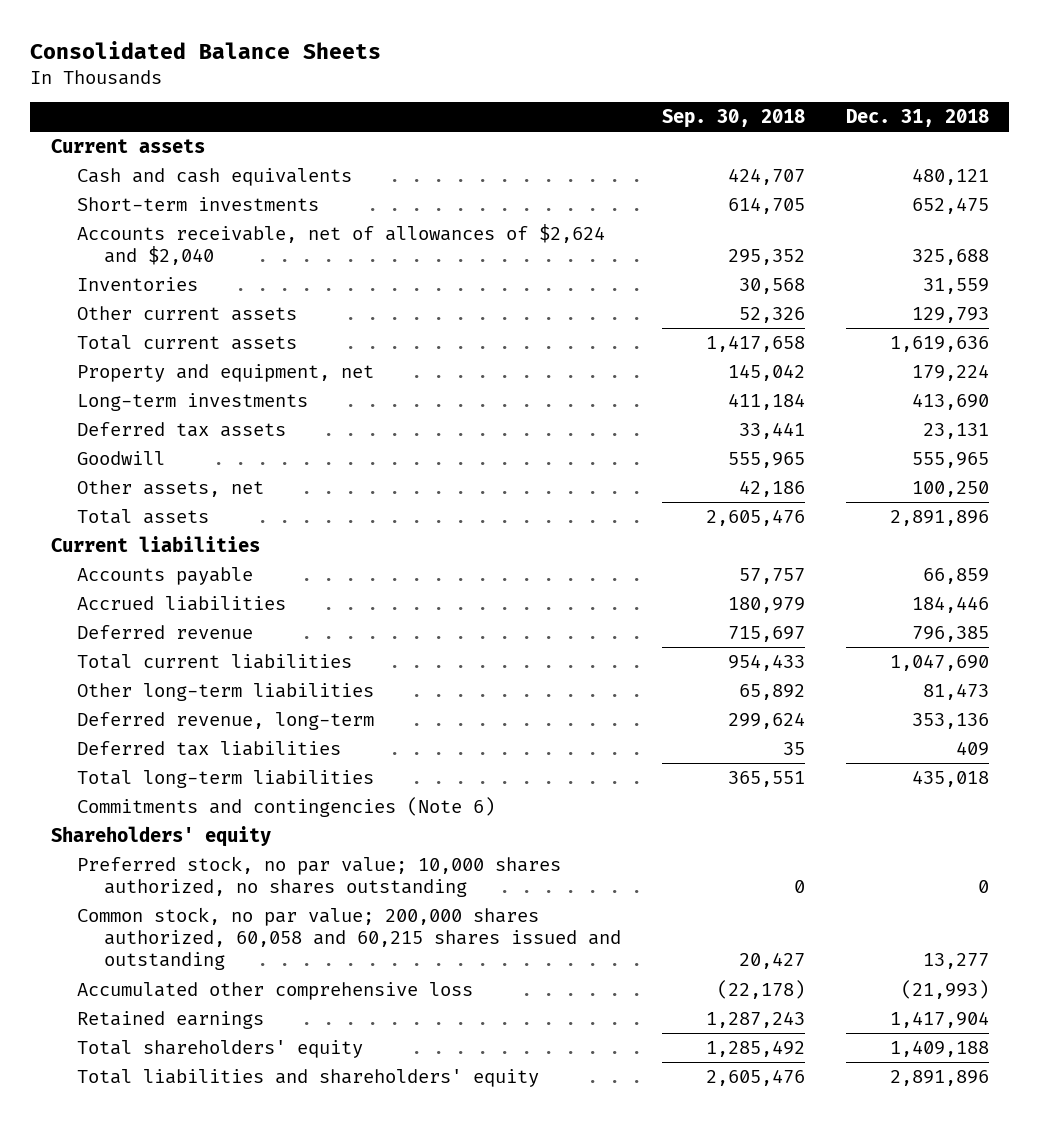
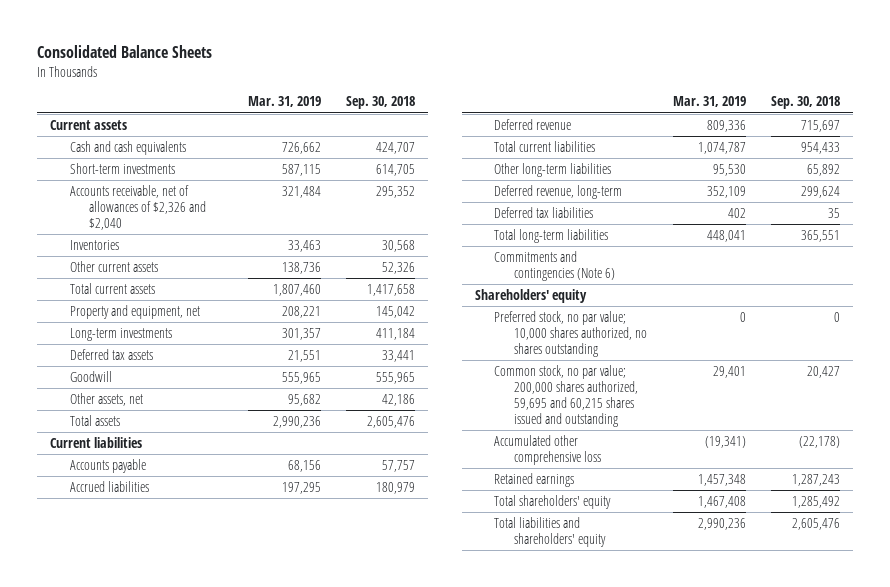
[845,109,989,128] Dec. 31, 2018 -> none
none -> [247,96,321,108] Mar. 31, 2019
[77,223,606,266] Accounts receivable, net of allowances of $2,624 and $2,040 -> [69,184,207,230] Accounts receivable, net of allowances of $2,326 and $2,040
[77,906,622,971] Common stock, no par value; 200,000 shares authorized, 60,058 and 60,215 shares issued and outstanding -> [494,364,639,427] Common stock, no par value; 200,000 shares authorized, 59,695 and 60,215 shares issued and outstanding

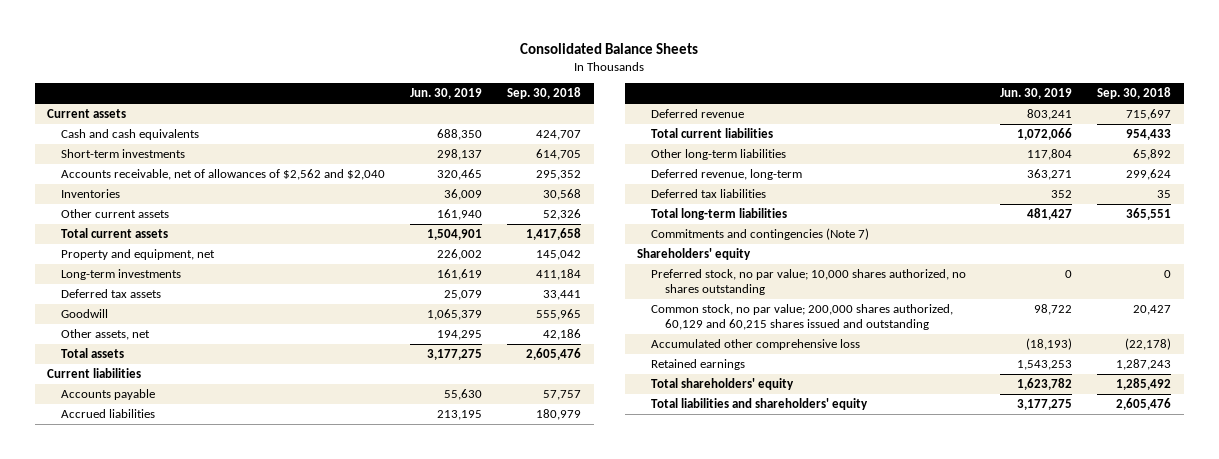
[247,96,321,108] Mar. 31, 2019 -> none
none -> [410,88,483,100] Jun. 30, 2019
[69,184,207,230] Accounts receivable, net of allowances of $2,326 and $2,040 -> [61,168,386,180] Accounts receivable, net of allowances of $2,562 and $2,040
[494,250,616,281] Commitments and contingencies (Note 6) -> [651,227,870,240] Commitments and contingencies (Note 7)
[494,364,639,427] Common stock, no par value; 200,000 shares authorized, 59,695 and 60,215 shares issued and outstanding -> [651,303,954,331] Common stock, no par value; 200,000 shares authorized, 60,129 and 60,215 shares issued and outstanding

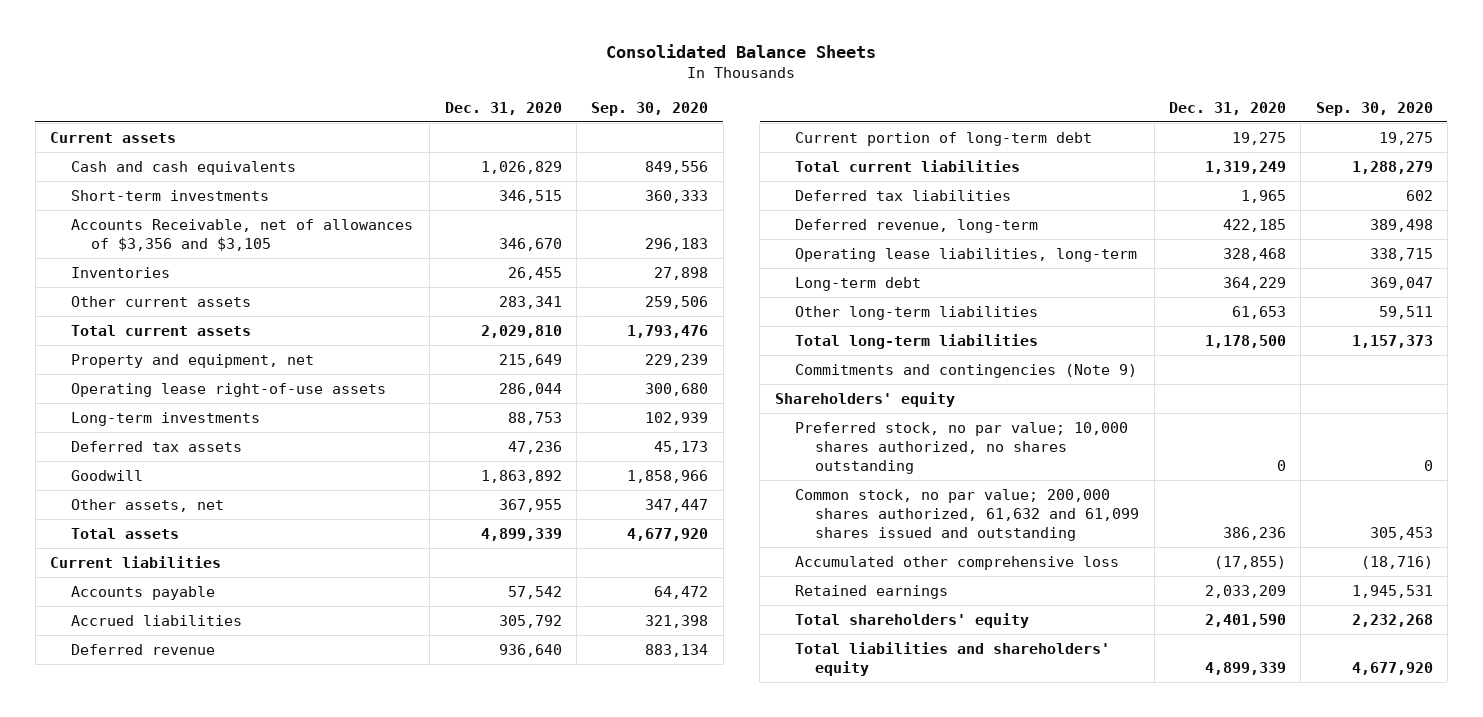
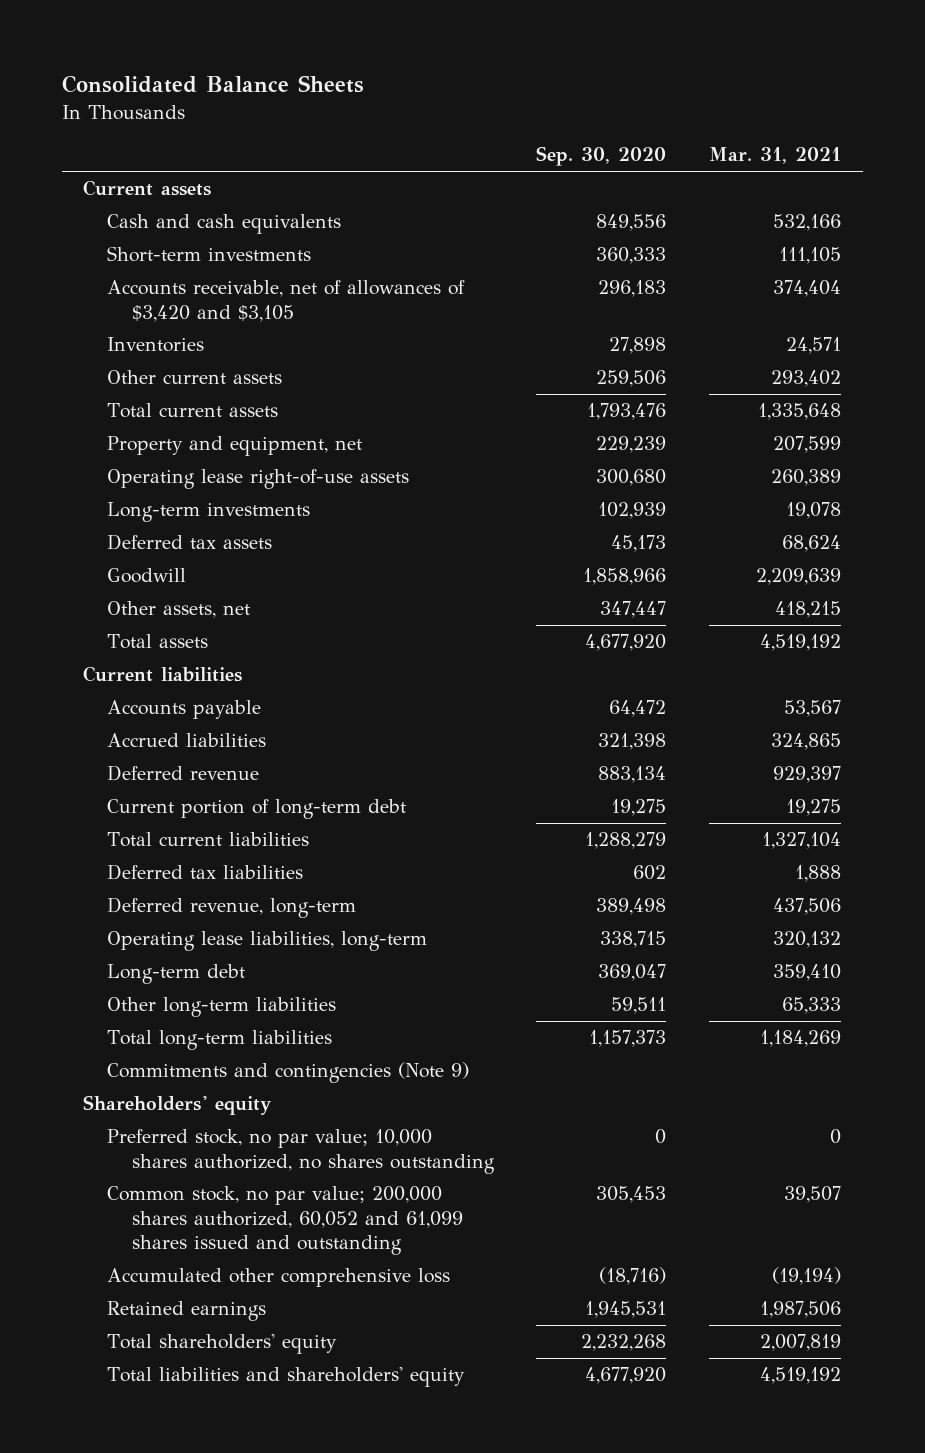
[444,101,562,115] Dec. 31, 2020 -> none
none -> [709,147,842,165] Mar. 31, 2021
[70,218,413,252] Accounts Receivable, net of allowances of $3,356 and $3,105 -> [107,280,466,322] Accounts receivable, net of allowances of $3,420 and $3,105
[795,488,1140,542] Common stock, no par value; 200,000 shares authorized, 61,632 and 61,099 shares issued and outstanding -> [107,1186,463,1255] Common stock, no par value; 200,000 shares authorized, 60,052 and 61,099 shares issued and outstanding

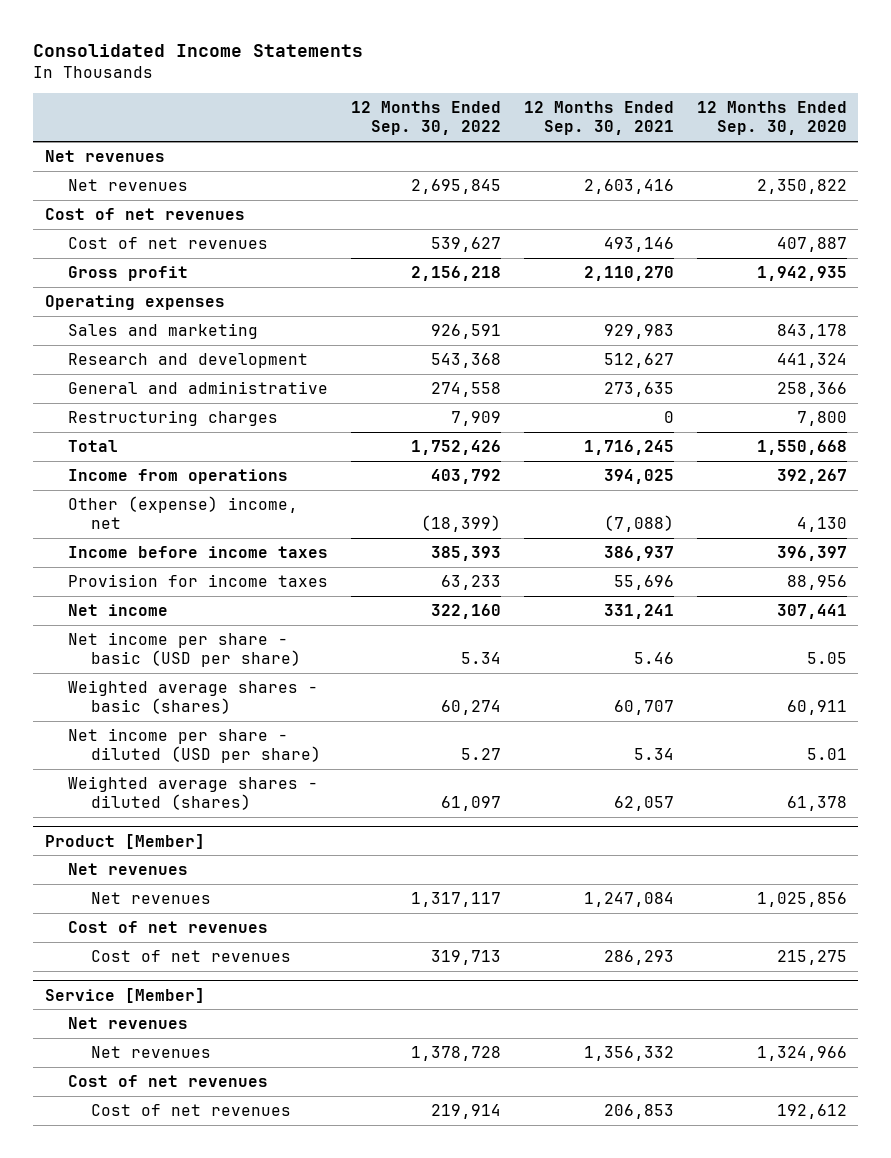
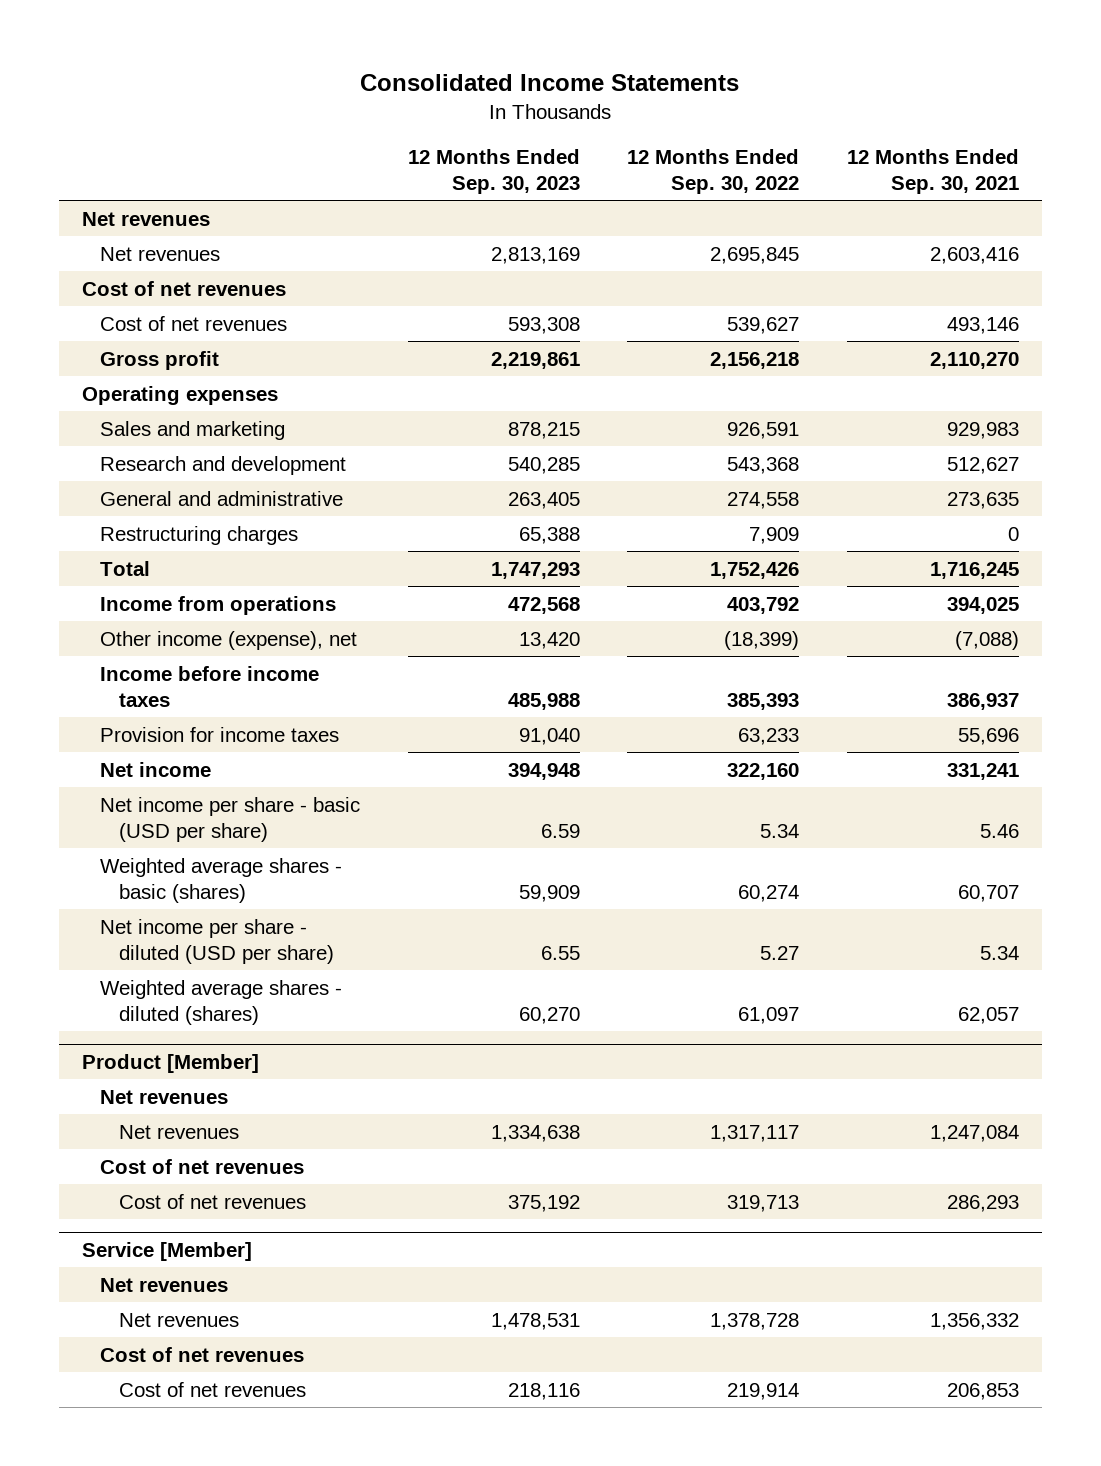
[696,101,847,136] 12 Months Ended Sep. 30, 2020 -> none
none -> [407,148,580,195] 12 Months Ended Sep. 30, 2023
[67,496,298,530] Other (expense) income, net -> [100,630,358,650] Other income (expense), net

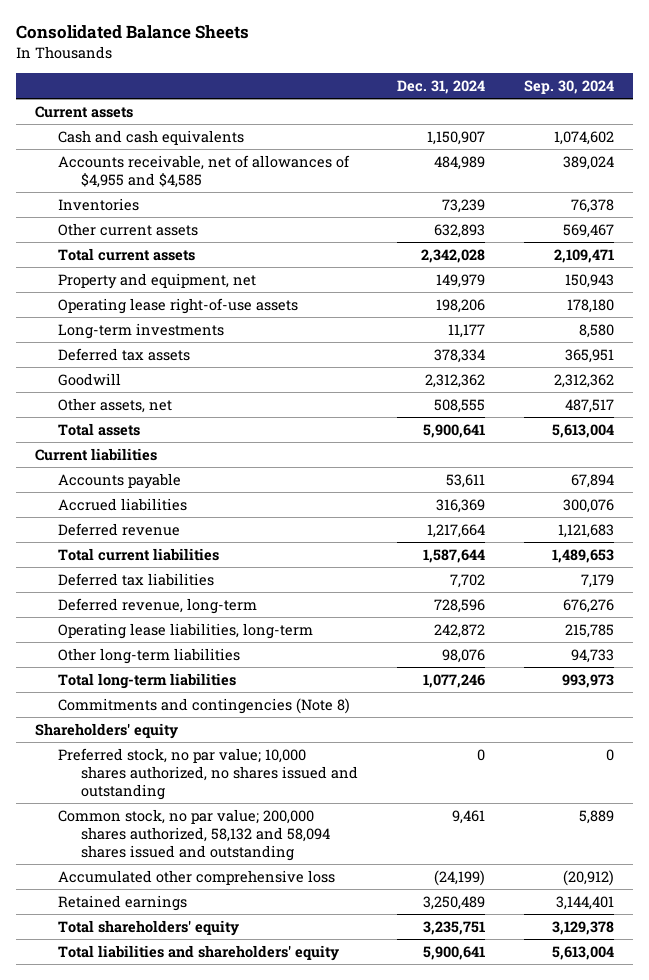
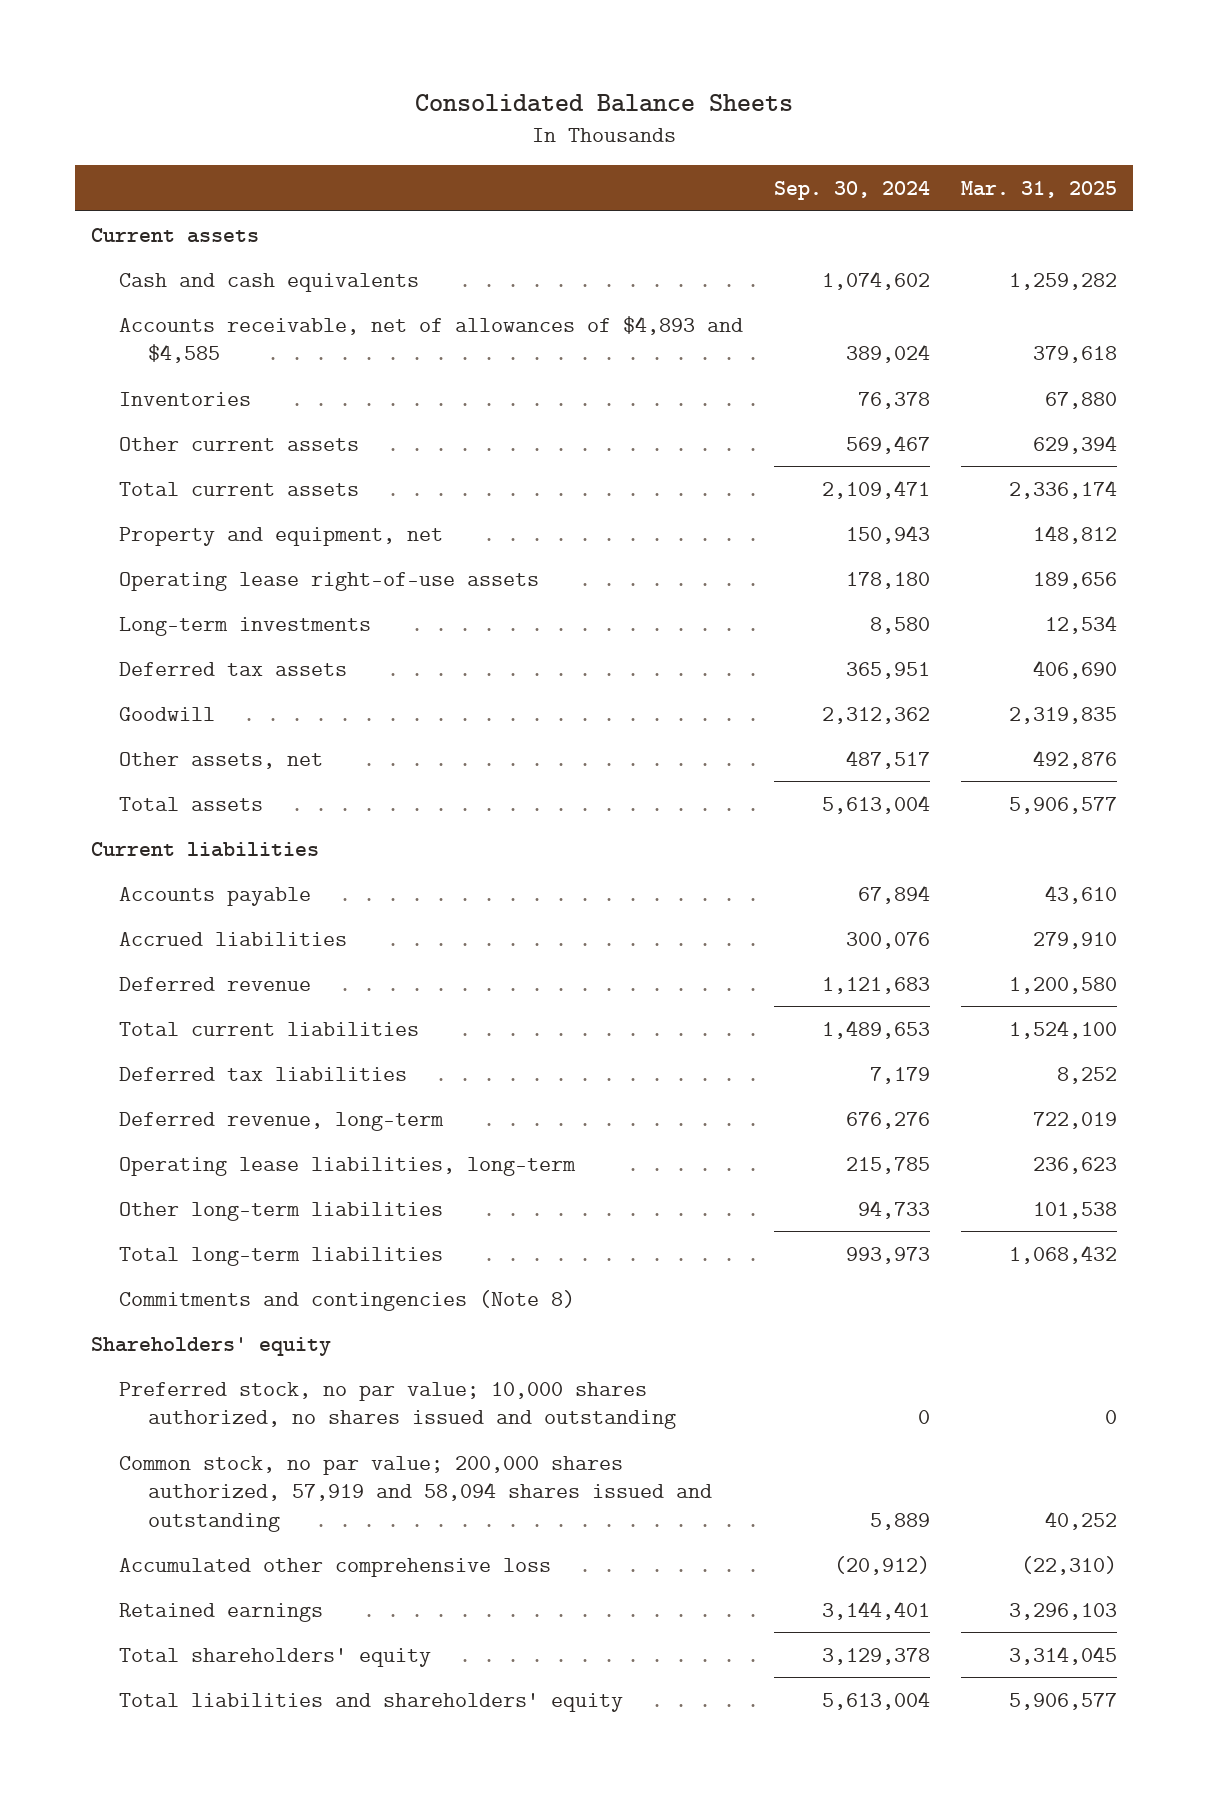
[396,80,485,95] Dec. 31, 2024 -> none
none -> [961,181,1118,199] Mar. 31, 2025
[58,155,351,188] Accounts receivable, net of allowances of $4,955 and $4,585 -> [119,315,744,364] Accounts receivable, net of allowances of $4,893 and $4,585
[58,809,330,861] Common stock, no par value; 200,000 shares authorized, 58,132 and 58,094 shares issued and outstanding -> [119,1455,713,1532] Common stock, no par value; 200,000 shares authorized, 57,919 and 58,094 shares issued and outstanding

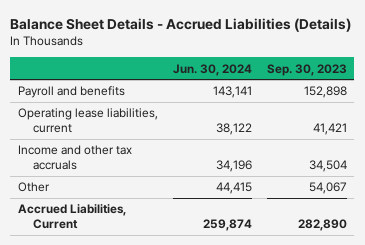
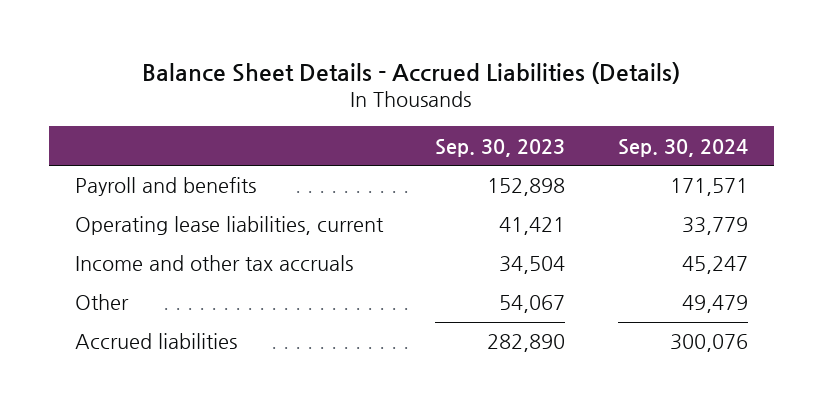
[172,63,252,76] Jun. 30, 2024 -> none
none -> [617,138,748,157] Sep. 30, 2024
[17,204,126,230] Accrued Liabilities, Current -> [74,333,237,350] Accrued liabilities

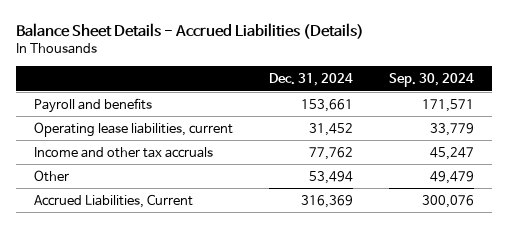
[435,138,566,157] Sep. 30, 2023 -> none
none -> [268,73,353,87] Dec. 31, 2024
[74,333,237,350] Accrued liabilities -> [33,193,193,208] Accrued Liabilities, Current

